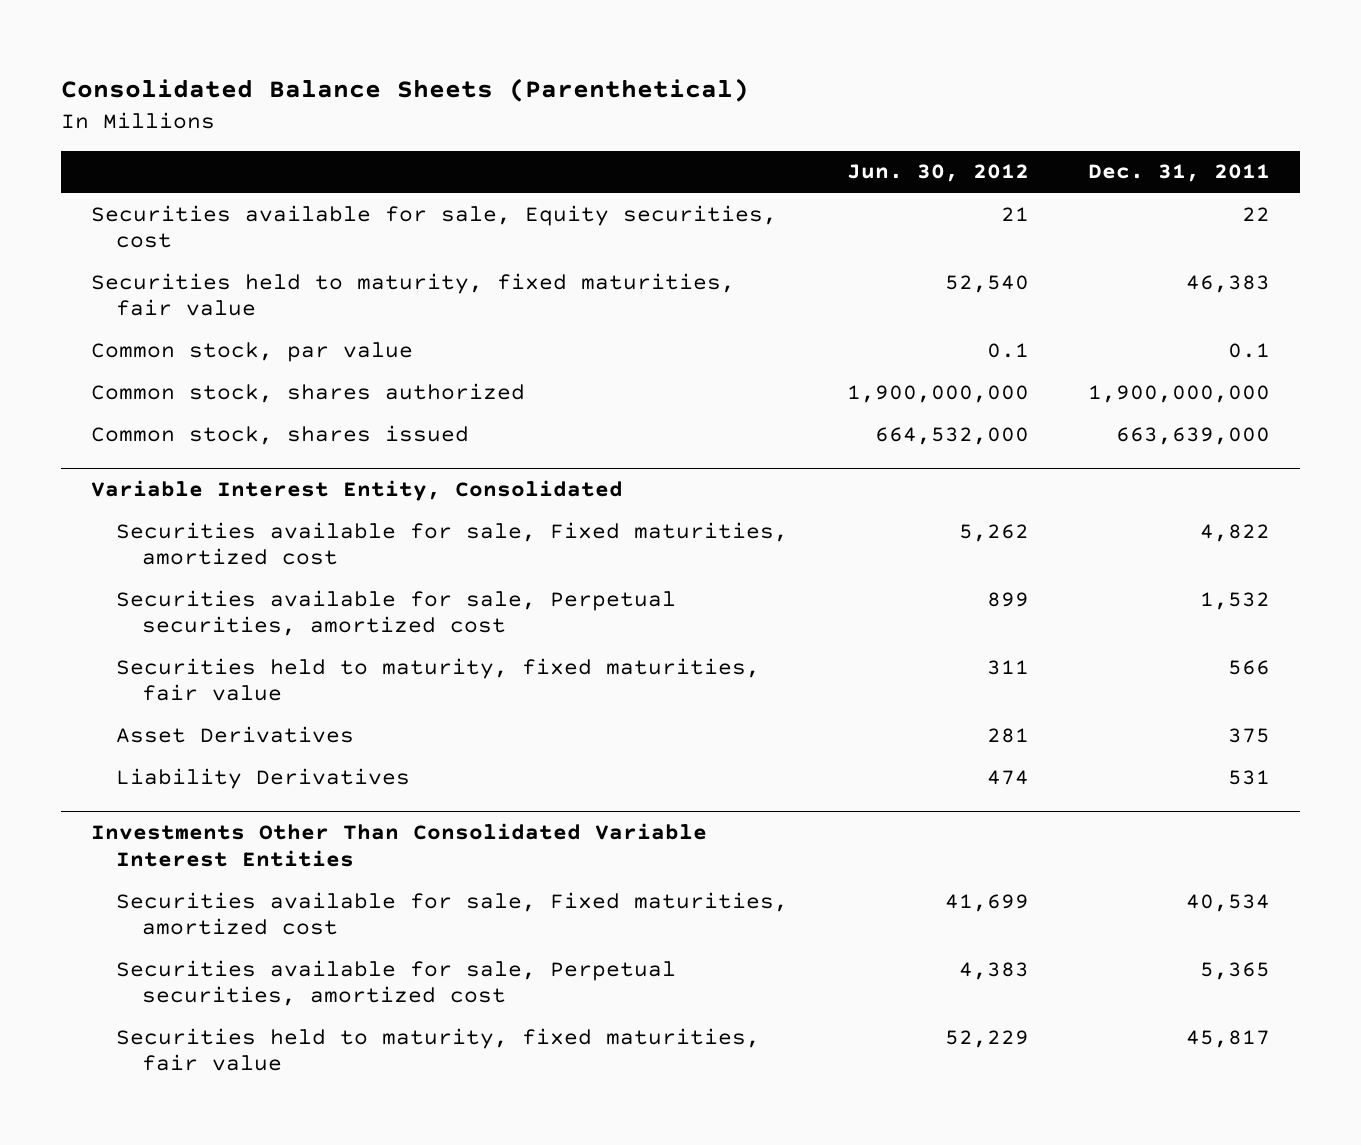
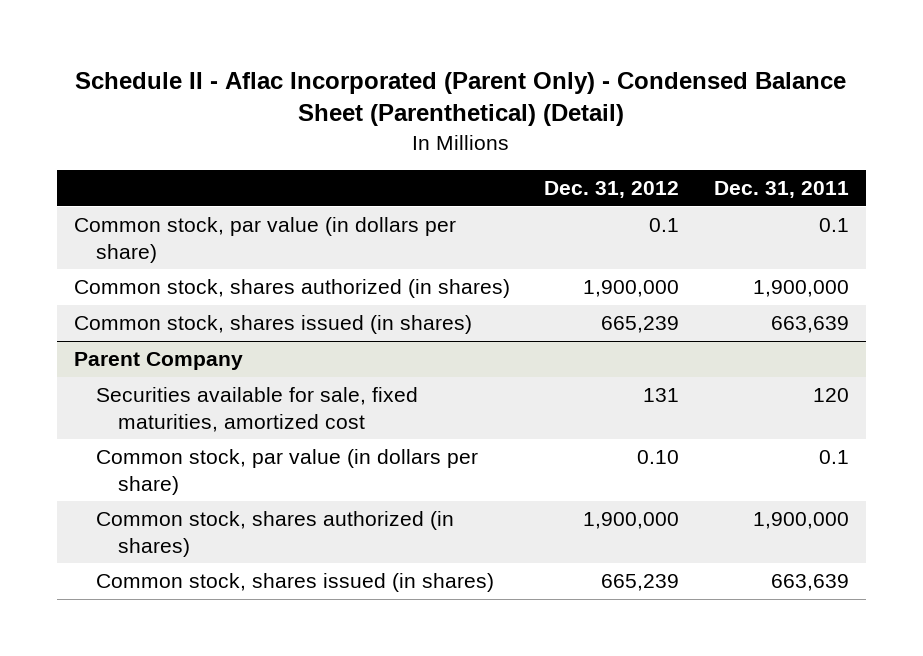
[61,77,750,102] Consolidated Balance Sheets (Parenthetical) -> [75,72,847,127] Schedule II - Aflac Incorporated (Parent Only) - Condensed Balance Sheet (Parenthetical) (Detail)
[847,164,1030,183] Jun. 30, 2012 -> none
none -> [544,181,680,199] Dec. 31, 2012
[90,204,777,249] Securities available for sale, Equity securities, cost -> none
[90,272,735,317] Securities held to maturity, fixed maturities, fair value -> none
[90,479,623,501] Variable Interest Entity, Consolidated -> none
[116,589,677,637] Securities available for sale, Perpetual securities, amortized cost -> none
[116,657,761,702] Securities held to maturity, fixed maturities, fair value -> none
[116,725,355,743] Asset Derivatives -> none
[116,767,411,789] Liability Derivatives -> none
[90,822,707,867] Investments Other Than Consolidated Variable Interest Entities -> none
[116,891,789,936] Securities available for sale, Fixed maturities, amortized cost -> none
[116,959,677,1007] Securities available for sale, Perpetual securities, amortized cost -> none
[116,1027,761,1072] Securities held to maturity, fixed maturities, fair value -> none
[90,341,413,362] Common stock, par value -> [73,216,456,263] Common stock, par value (in dollars per share)
[90,382,525,403] Common stock, shares authorized -> [73,278,510,298] Common stock, shares authorized (in shares)
[1088,384,1271,403] 1,900,000,000 -> [753,279,850,297] 1,900,000
[90,424,469,445] Common stock, shares issued -> [73,314,472,334] Common stock, shares issued (in shares)
[1116,426,1271,445] 663,639,000 -> [771,315,850,333] 663,639
none -> [73,351,243,370] Parent Company
[116,521,789,566] Securities available for sale, Fixed maturities, amortized cost -> [96,386,419,432] Securities available for sale, fixed maturities, amortized cost
[1200,523,1271,542] 4,822 -> [813,387,850,402] 120
none -> [96,448,479,495] Common stock, par value (in dollars per share)
none -> [96,510,455,557] Common stock, shares authorized (in shares)
none -> [96,572,495,592] Common stock, shares issued (in shares)

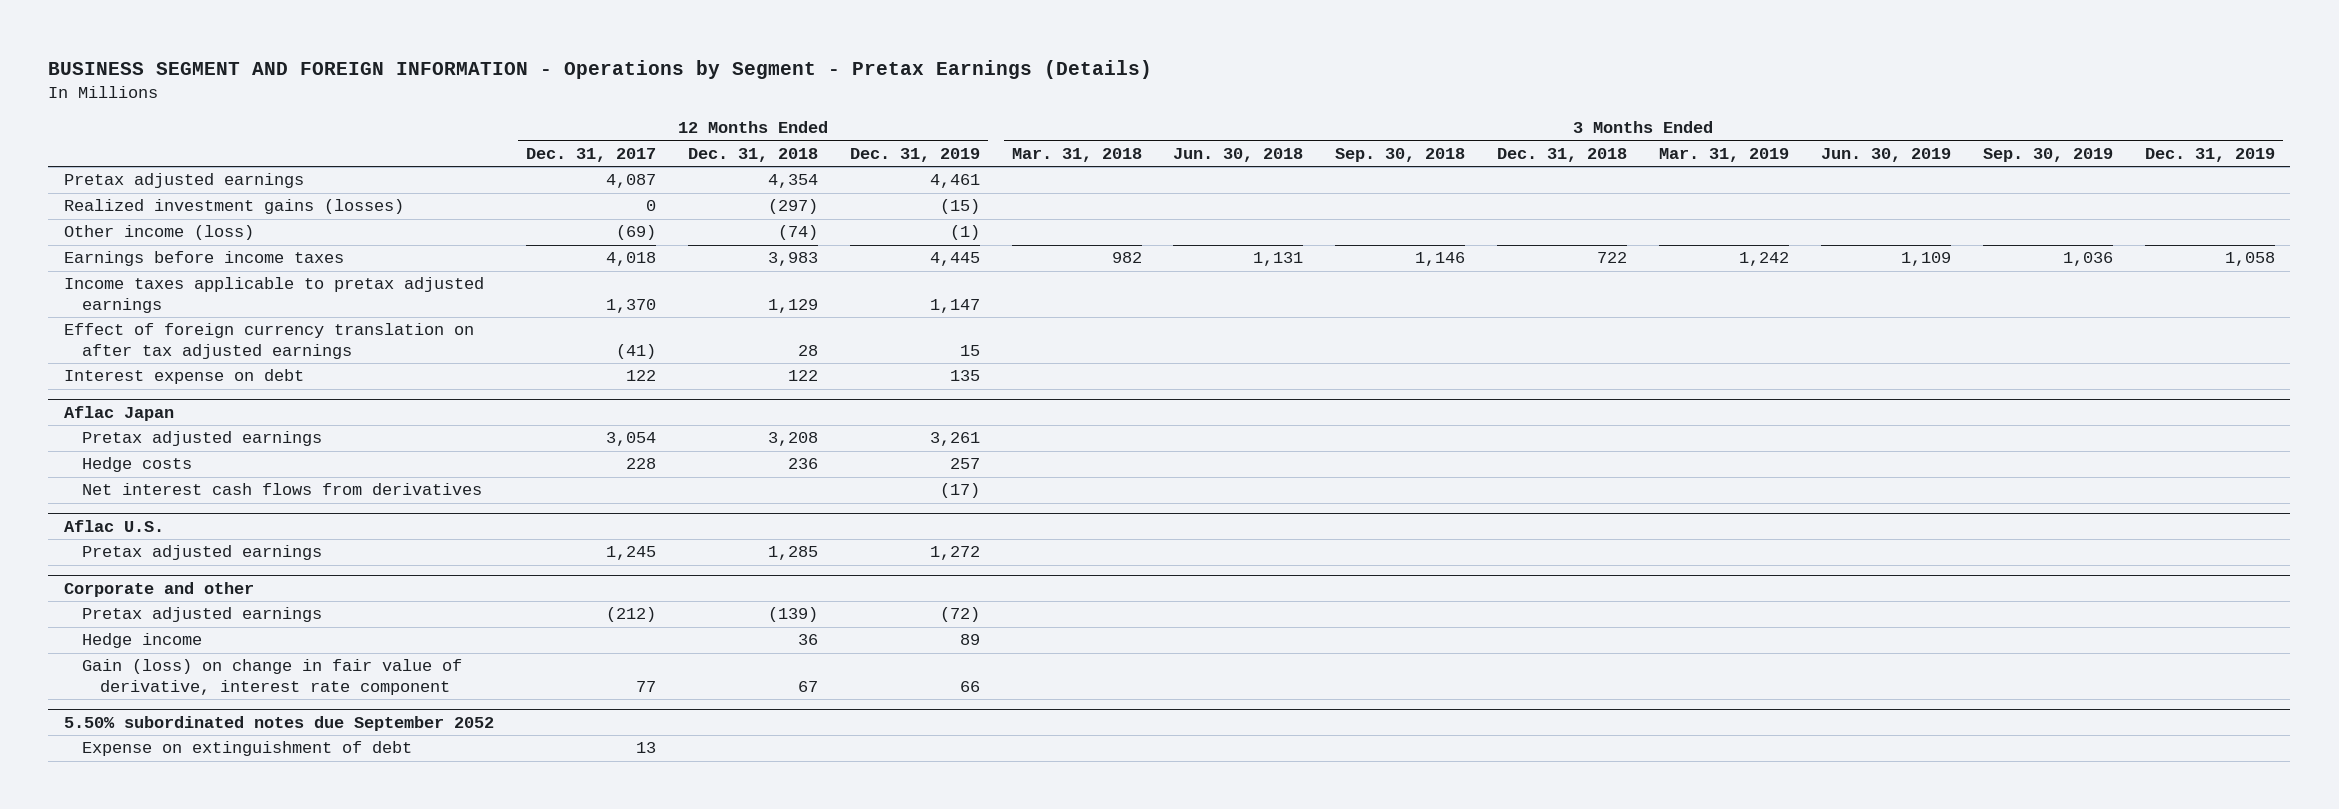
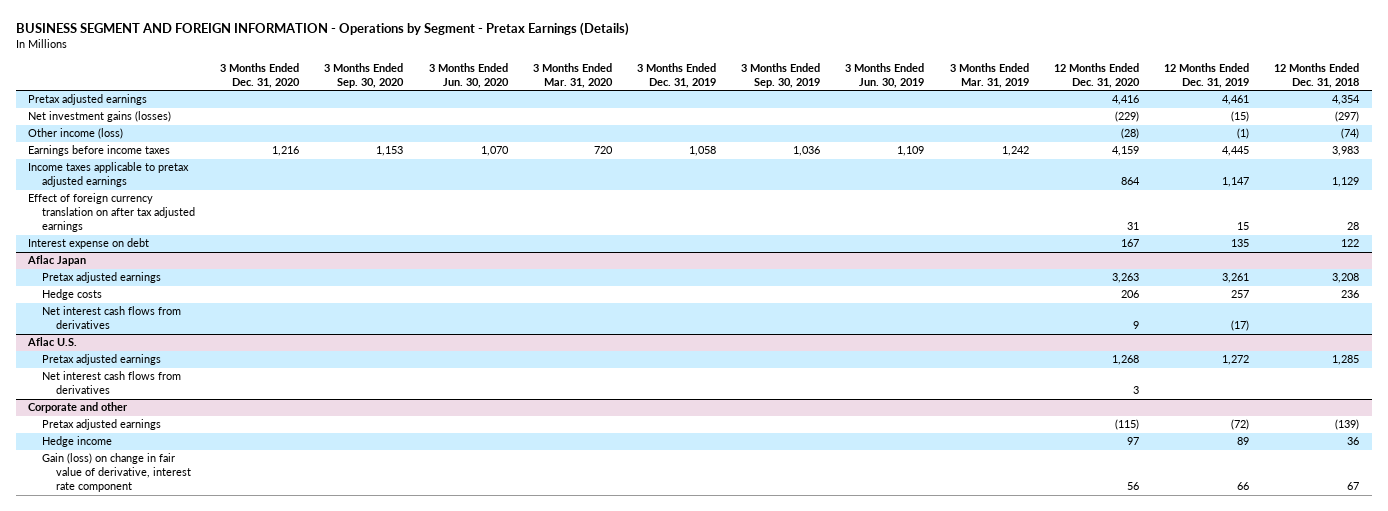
[526,148,657,163] Dec. 31, 2017 -> none
[1011,148,1142,163] Mar. 31, 2018 -> none
[1173,148,1304,163] Jun. 30, 2018 -> none
[1335,148,1466,163] Sep. 30, 2018 -> none
[1497,148,1628,163] Dec. 31, 2018 -> none
none -> [220,63,301,89] 3 Months Ended Dec. 31, 2020
none -> [324,63,405,89] 3 Months Ended Sep. 30, 2020
none -> [428,63,509,89] 3 Months Ended Jun. 30, 2020
none -> [532,63,613,89] 3 Months Ended Mar. 31, 2020
none -> [1053,63,1140,89] 12 Months Ended Dec. 31, 2020
[64,199,405,215] Realized investment gains (losses) -> [28,111,172,123] Net investment gains (losses)
none -> [42,371,182,395] Net interest cash flows from derivatives
[64,715,495,731] 5.50% subordinated notes due September 2052 -> none
[81,741,412,757] Expense on extinguishment of debt -> none

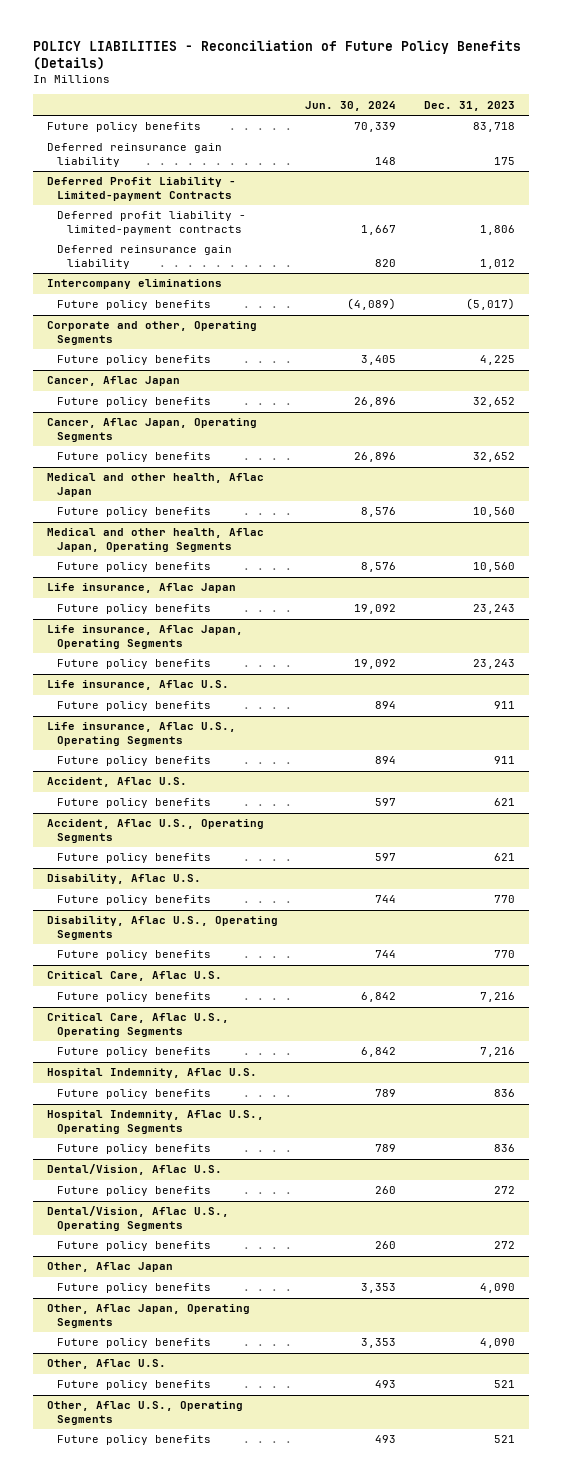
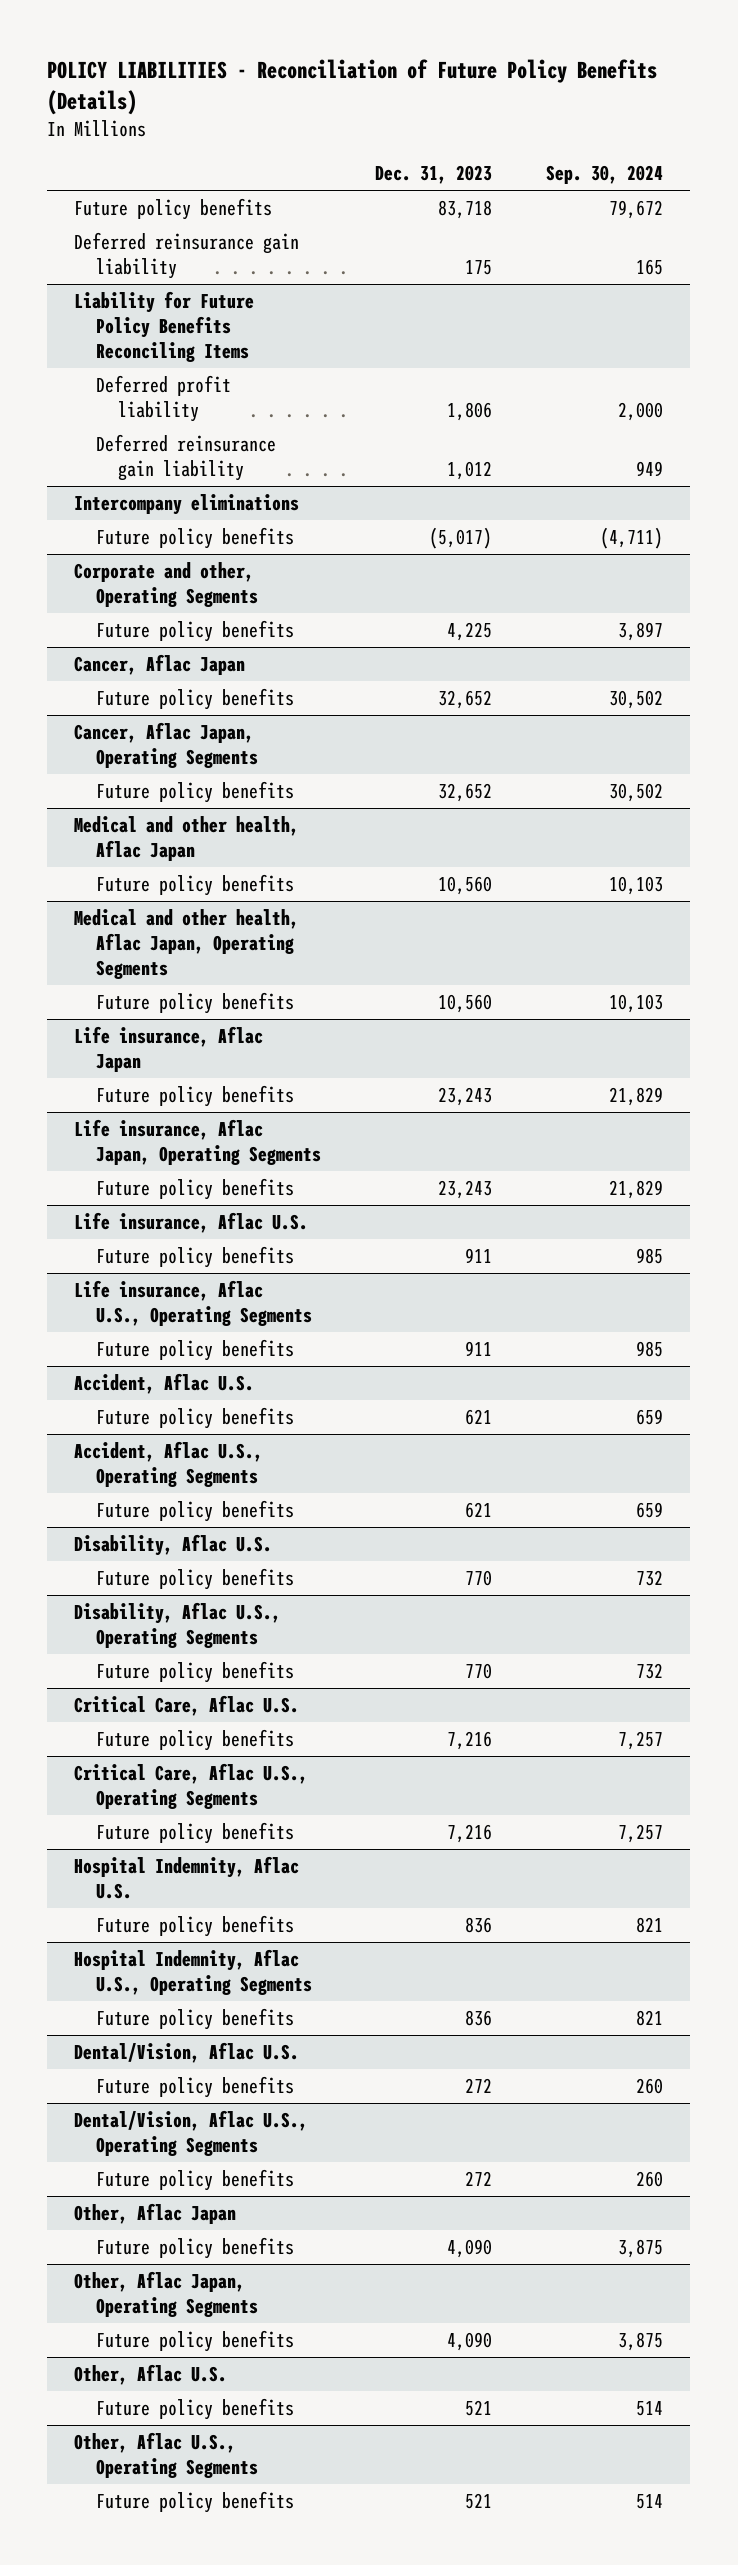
[305,100,397,111] Jun. 30, 2024 -> none
none -> [546,165,664,185] Sep. 30, 2024
[46,177,236,201] Deferred Profit Liability - Limited-payment Contracts -> [74,290,255,362] Liability for Future Policy Benefits Reconciling Items
[56,211,246,235] Deferred profit liability - limited-payment contracts -> [96,374,232,422] Deferred profit liability

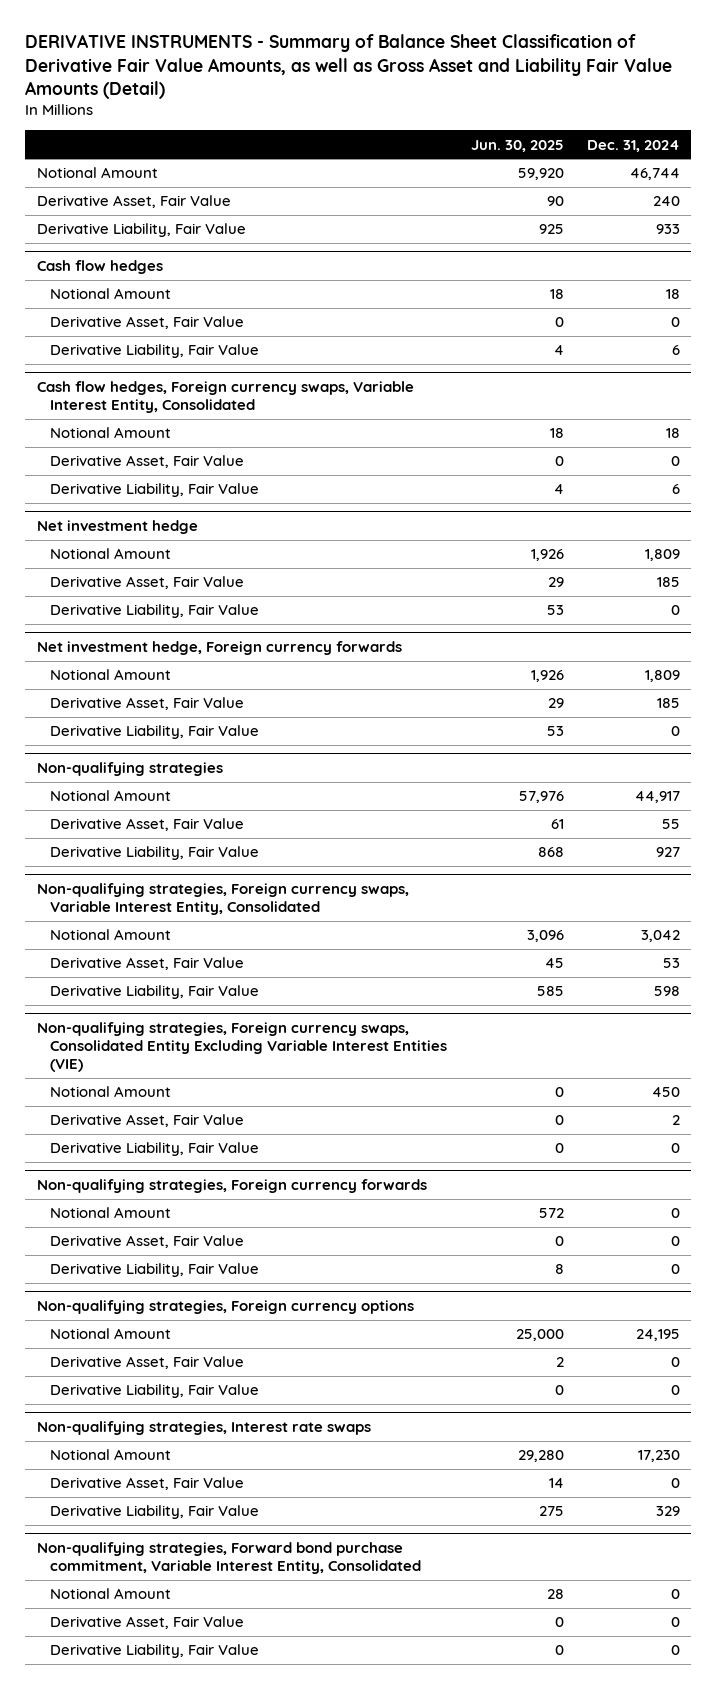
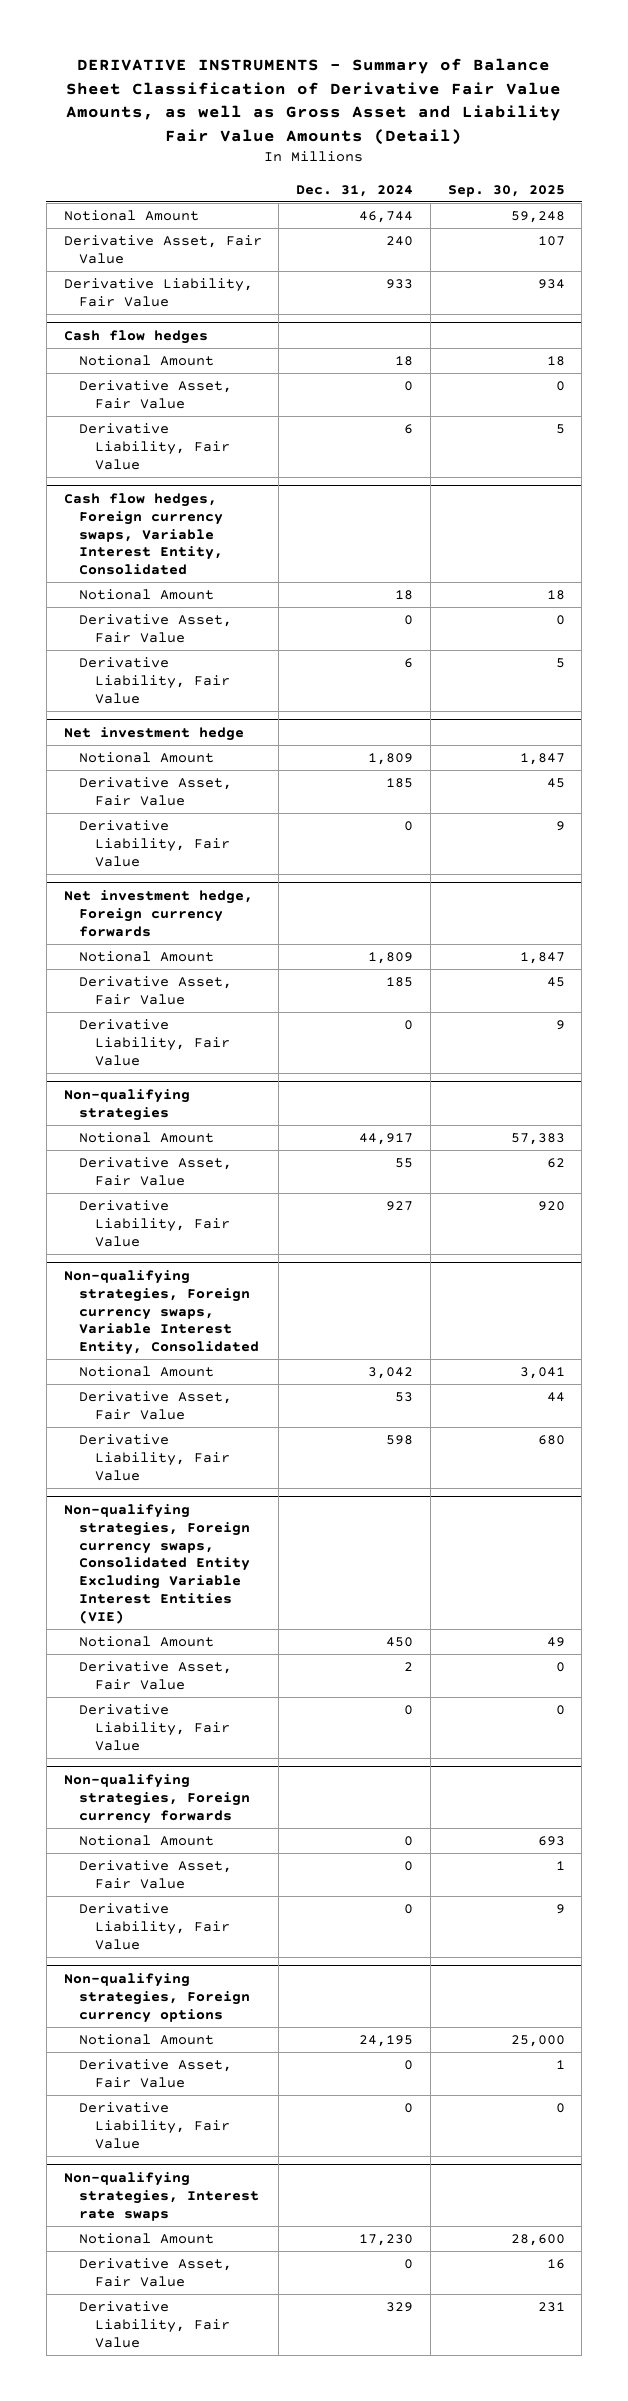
[470,139,564,152] Jun. 30, 2025 -> none
none -> [447,184,565,197] Sep. 30, 2025
[36,1542,422,1575] Non-qualifying strategies, Forward bond purchase commitment, Variable Interest Entity, Consolidated -> none
[50,1588,172,1600] Notional Amount -> none
[50,1616,245,1630] Derivative Asset, Fair Value -> none
[50,1644,260,1659] Derivative Liability, Fair Value -> none

